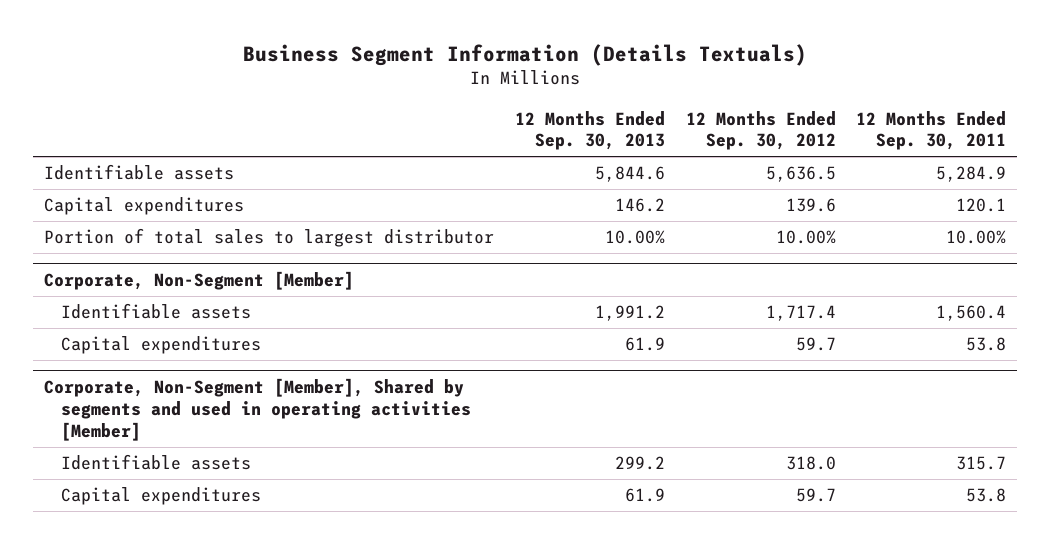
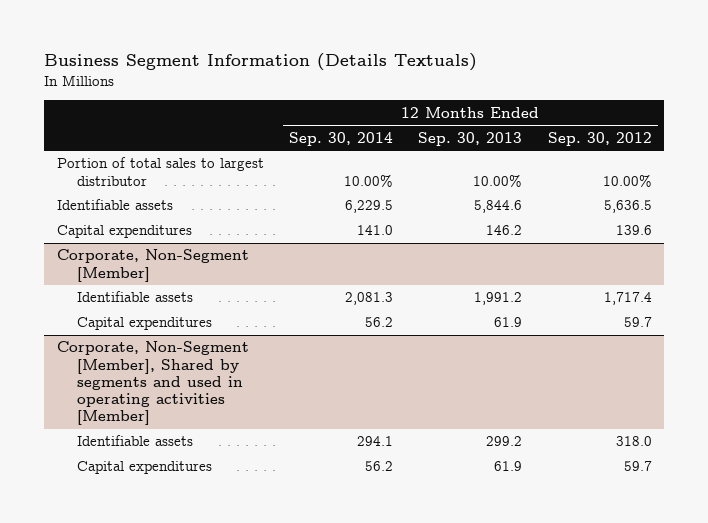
[856,110,1007,151] 12 Months Ended Sep. 30, 2011 -> none
none -> [288,131,393,146] Sep. 30, 2014
[43,228,494,248] Portion of total sales to largest distributor -> [56,157,264,186] Portion of total sales to largest distributor

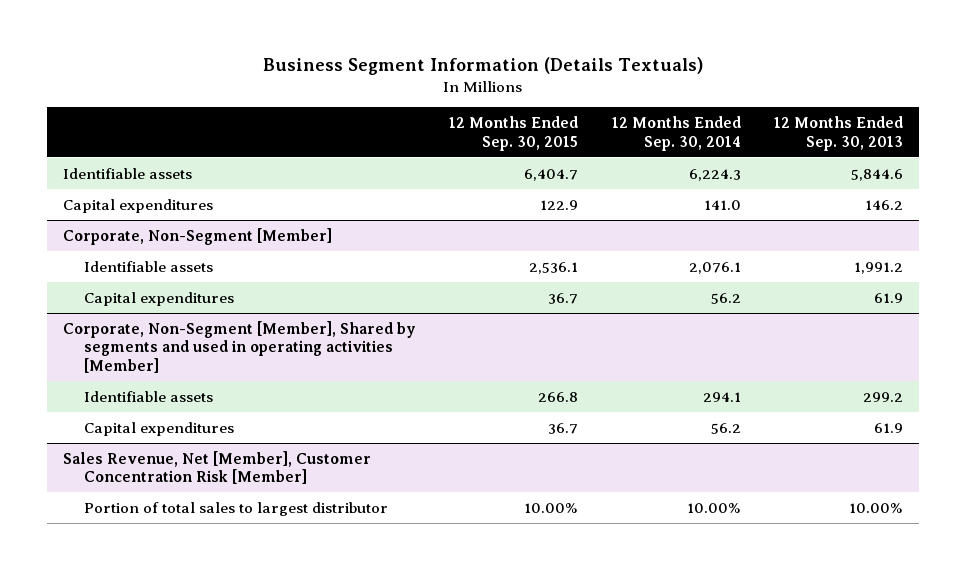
[547,131,652,146] Sep. 30, 2012 -> none
none -> [449,116,579,151] 12 Months Ended Sep. 30, 2015
[56,157,264,186] Portion of total sales to largest distributor -> none
[344,200,393,214] 6,229.5 -> [688,168,741,181] 6,224.3
[344,292,393,306] 2,081.3 -> [688,261,741,274] 2,076.1
none -> [63,450,372,485] Sales Revenue, Net [Member], Customer Concentration Risk [Member]
none -> [84,501,389,516] Portion of total sales to largest distributor

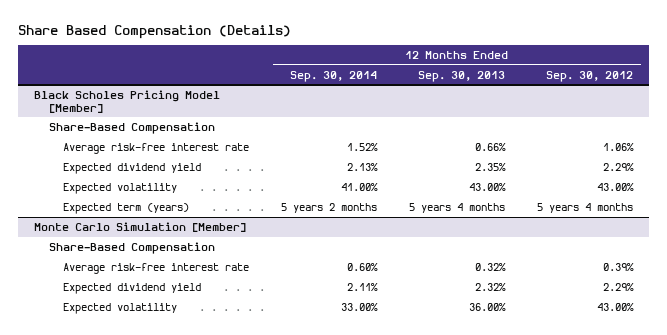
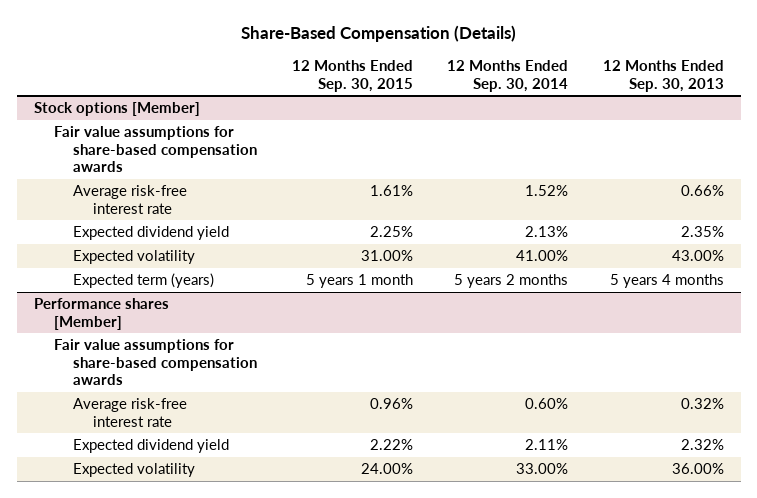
[17,24,291,39] Share Based Compensation (Details) -> [240,25,516,43] Share-Based Compensation (Details)
[546,70,634,82] Sep. 30, 2012 -> none
none -> [291,60,413,92] 12 Months Ended Sep. 30, 2015
[33,89,220,113] Black Scholes Pricing Model [Member] -> none
none -> [33,102,200,117] Stock options [Member]
[48,121,215,134] Share-Based Compensation -> [53,126,258,172] Fair value assumptions for share-based compensation awards
[33,221,246,232] Monte Carlo Simulation [Member] -> none
none -> [33,298,169,330] Performance shares [Member]
[48,241,215,254] Share-Based Compensation -> [53,339,258,385] Fair value assumptions for share-based compensation awards

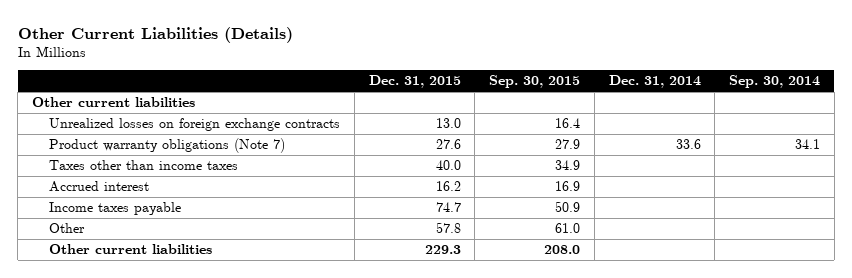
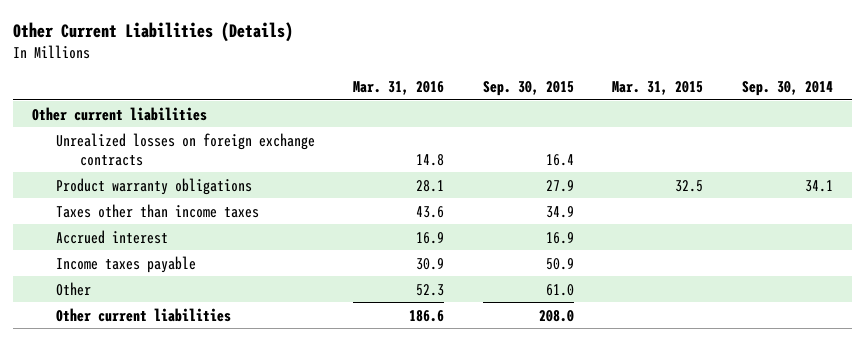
[368,75,461,89] Dec. 31, 2015 -> none
[608,75,701,89] Dec. 31, 2014 -> none
none -> [353,81,445,96] Mar. 31, 2016
none -> [612,81,704,96] Mar. 31, 2015
[49,138,286,154] Product warranty obligations (Note 7) -> [55,177,252,195] Product warranty obligations

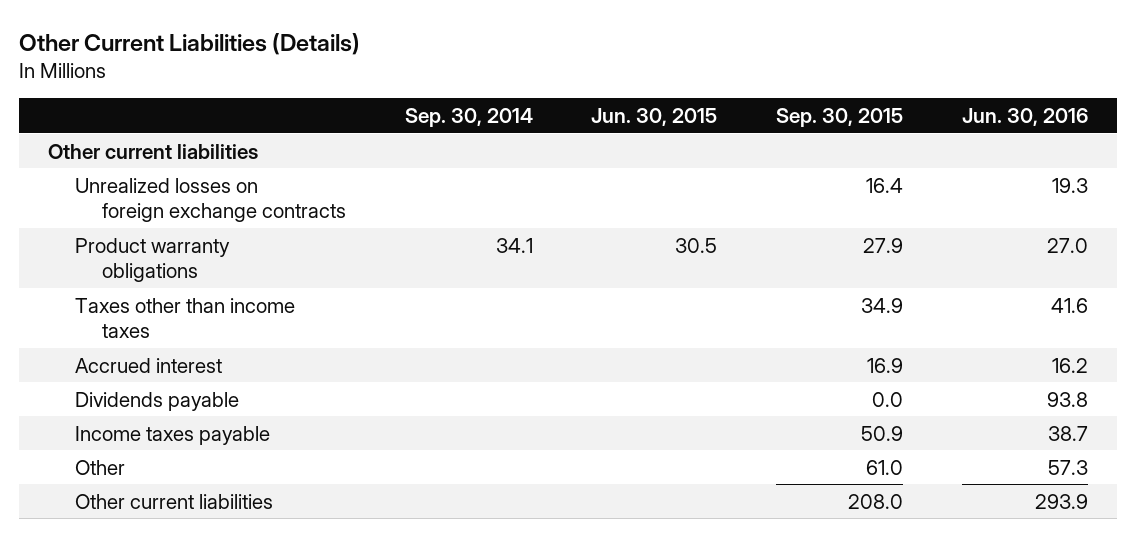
[353,81,445,96] Mar. 31, 2016 -> none
[612,81,704,96] Mar. 31, 2015 -> none
none -> [591,108,718,127] Jun. 30, 2015
none -> [961,108,1088,127] Jun. 30, 2016
none -> [75,391,240,411] Dividends payable

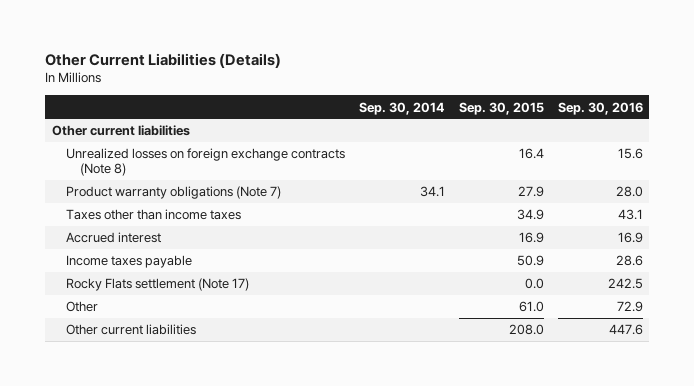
[591,108,718,127] Jun. 30, 2015 -> none
[961,108,1088,127] Jun. 30, 2016 -> none
none -> [557,101,643,115] Sep. 30, 2016
[75,177,346,223] Unrealized losses on foreign exchange contracts -> [65,148,345,177] Unrealized losses on foreign exchange contracts (Note 8)
[75,237,231,283] Product warranty obligations -> [65,186,281,200] Product warranty obligations (Note 7)
[75,391,240,411] Dividends payable -> none
none -> [65,278,249,292] Rocky Flats settlement (Note 17)

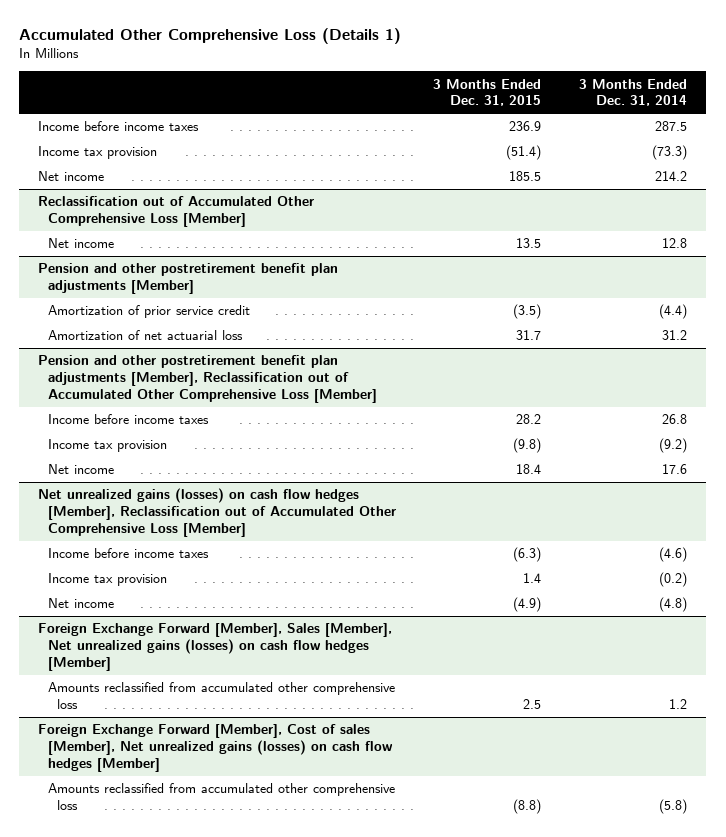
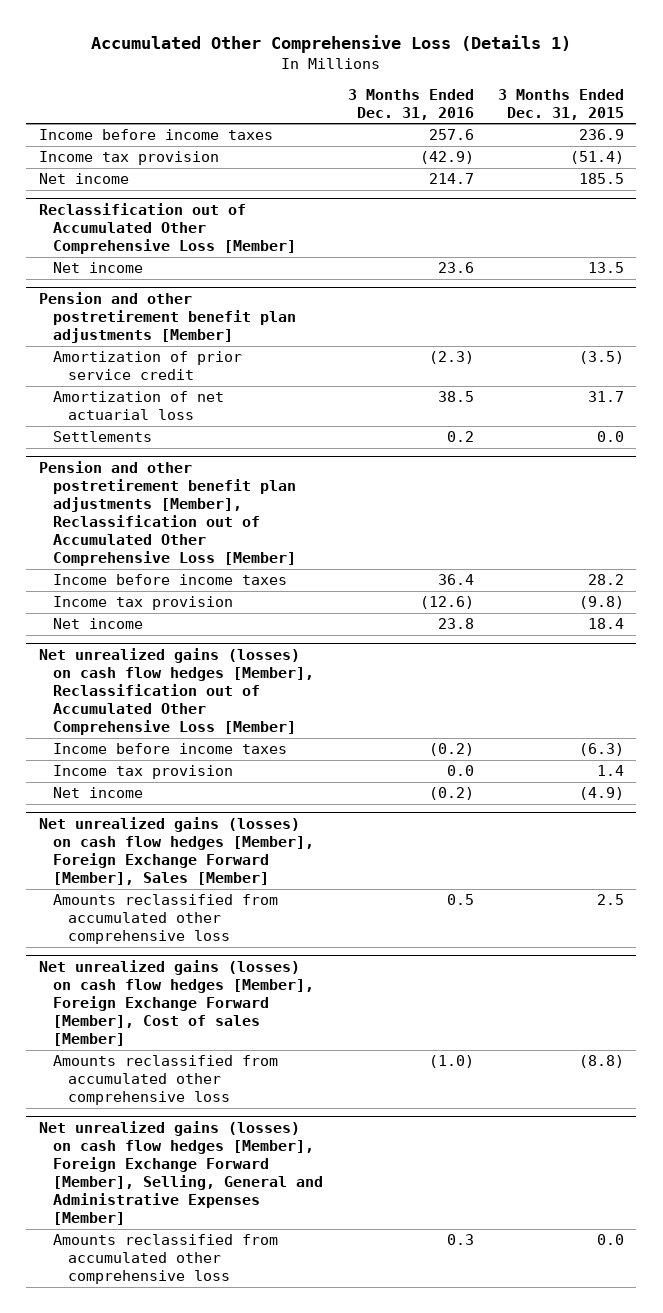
[579,78,688,107] 3 Months Ended Dec. 31, 2014 -> none
none -> [347,88,474,120] 3 Months Ended Dec. 31, 2016
none -> [53,431,153,443] Settlements
[38,623,393,671] Foreign Exchange Forward [Member], Sales [Member], Net unrealized gains (losses) on cash flow hedges [Member] -> [38,817,315,886] Net unrealized gains (losses) on cash flow hedges [Member], Foreign Exchange Forward [Member], Sales [Member]
[38,724,393,772] Foreign Exchange Forward [Member], Cost of sales [Member], Net unrealized gains (losses) on cash flow hedges [Member] -> [38,960,315,1047] Net unrealized gains (losses) on cash flow hedges [Member], Foreign Exchange Forward [Member], Cost of sales [Member]
none -> [38,1121,324,1226] Net unrealized gains (losses) on cash flow hedges [Member], Foreign Exchange Forward [Member], Selling, General and Administrative Expenses [Member]
none -> [53,1234,279,1285] Amounts reclassified from accumulated other comprehensive loss

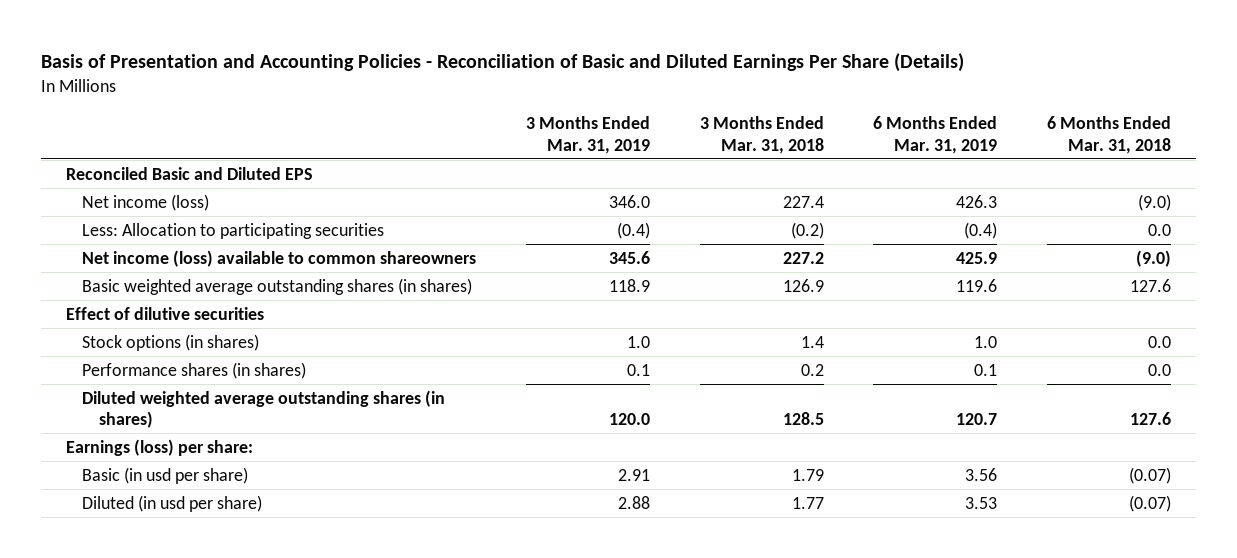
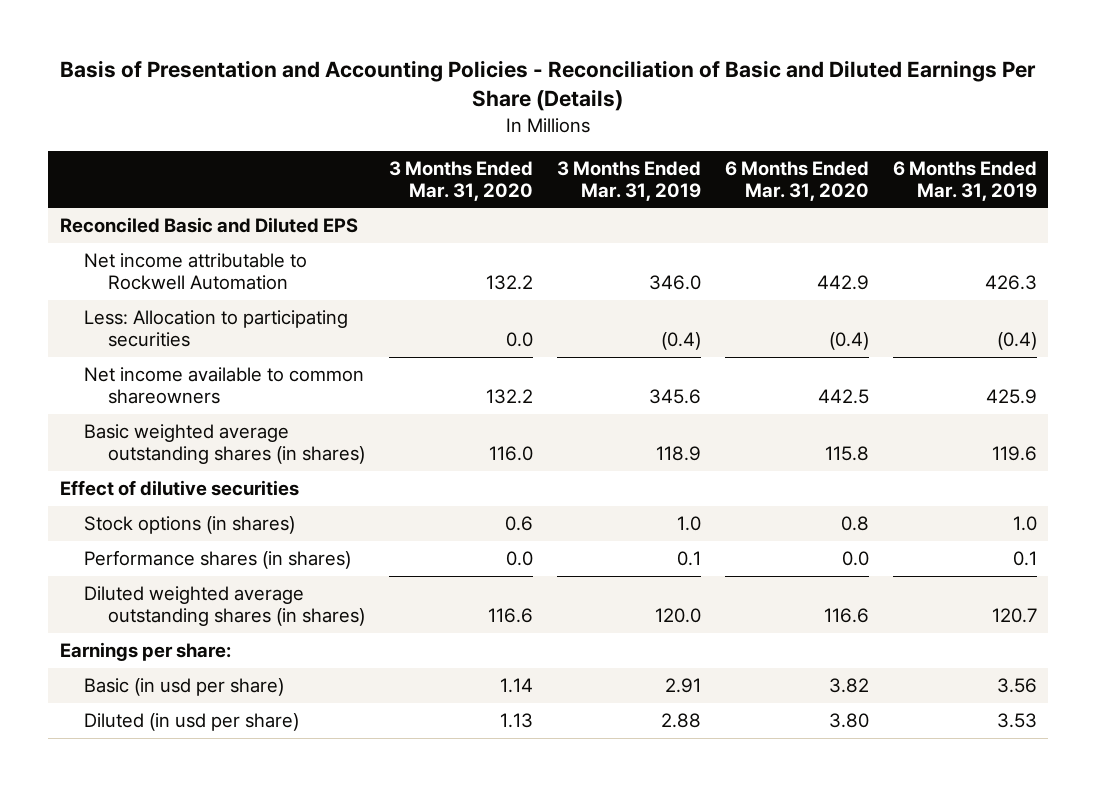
[699,115,824,154] 3 Months Ended Mar. 31, 2018 -> none
[1047,115,1172,154] 6 Months Ended Mar. 31, 2018 -> none
none -> [389,160,534,201] 3 Months Ended Mar. 31, 2020
none -> [724,160,869,201] 6 Months Ended Mar. 31, 2020
[82,193,210,211] Net income (loss) -> [84,252,308,290] Net income attributable to Rockwell Automation
[82,249,477,267] Net income (loss) available to common shareowners -> [84,366,365,404] Net income available to common shareowners
[65,438,253,456] Earnings (loss) per share: -> [59,641,231,661] Earnings per share:

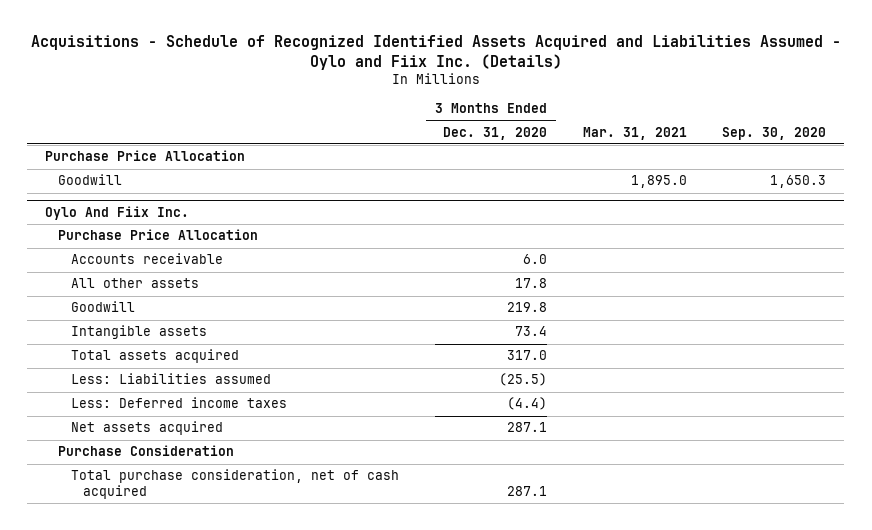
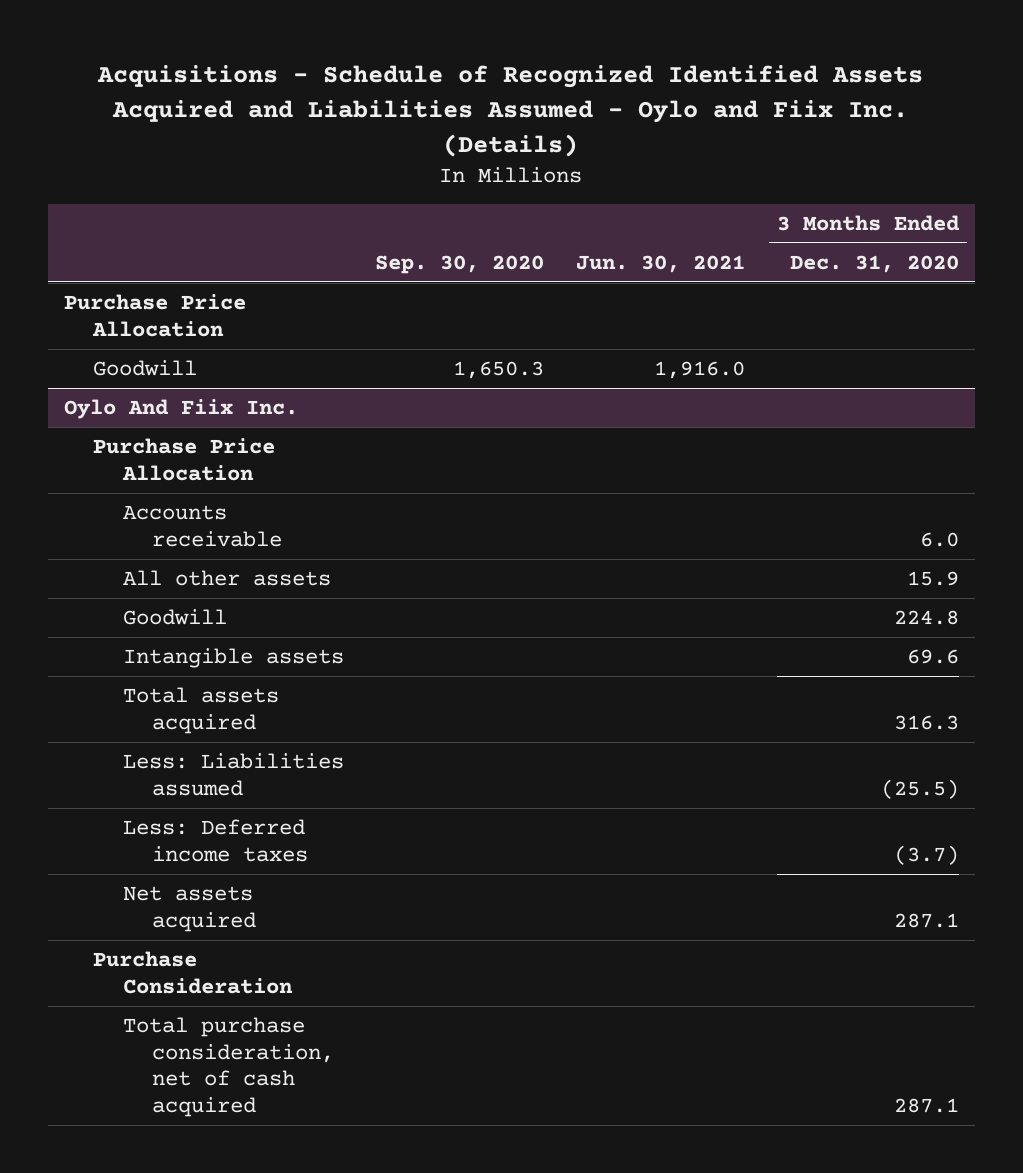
[582,126,687,140] Mar. 31, 2021 -> none
none -> [576,254,746,273] Jun. 30, 2021
[514,278,547,289] 17.8 -> [906,570,959,586] 15.9
[506,302,547,313] 219.8 -> [893,609,959,625] 224.8
[514,326,547,337] 73.4 -> [906,648,959,664] 69.6
[506,350,547,361] 317.0 -> [893,714,959,730] 316.3
[506,397,547,411] (4.4) -> [893,844,959,865] (3.7)

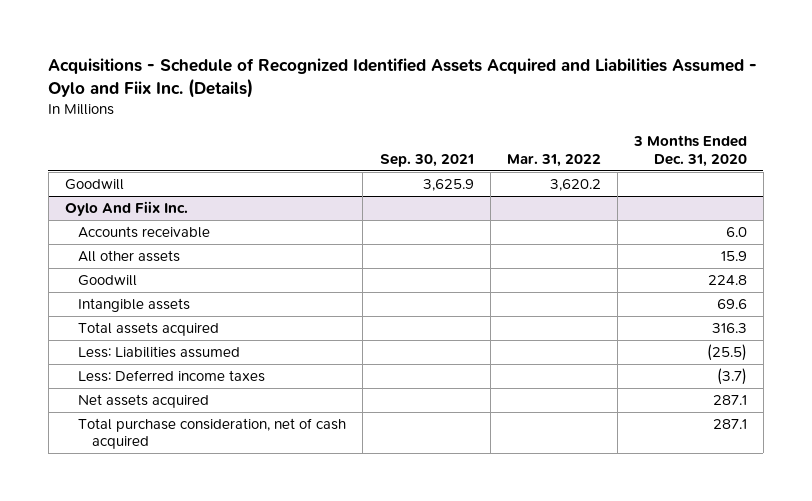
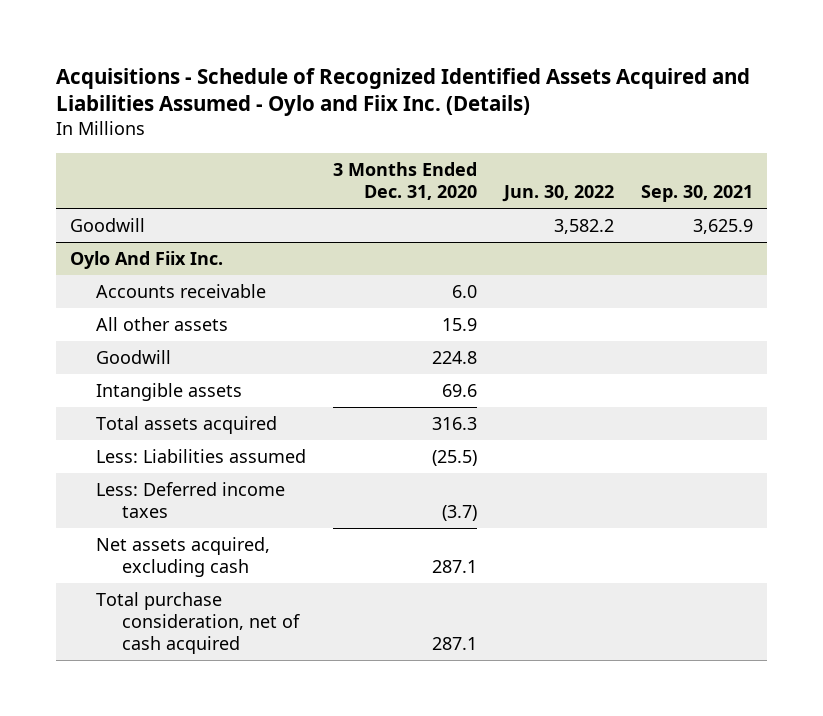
[506,153,601,167] Mar. 31, 2022 -> none
none -> [501,185,614,203] Jun. 30, 2022
[78,394,210,409] Net assets acquired -> [95,537,270,577] Net assets acquired, excluding cash

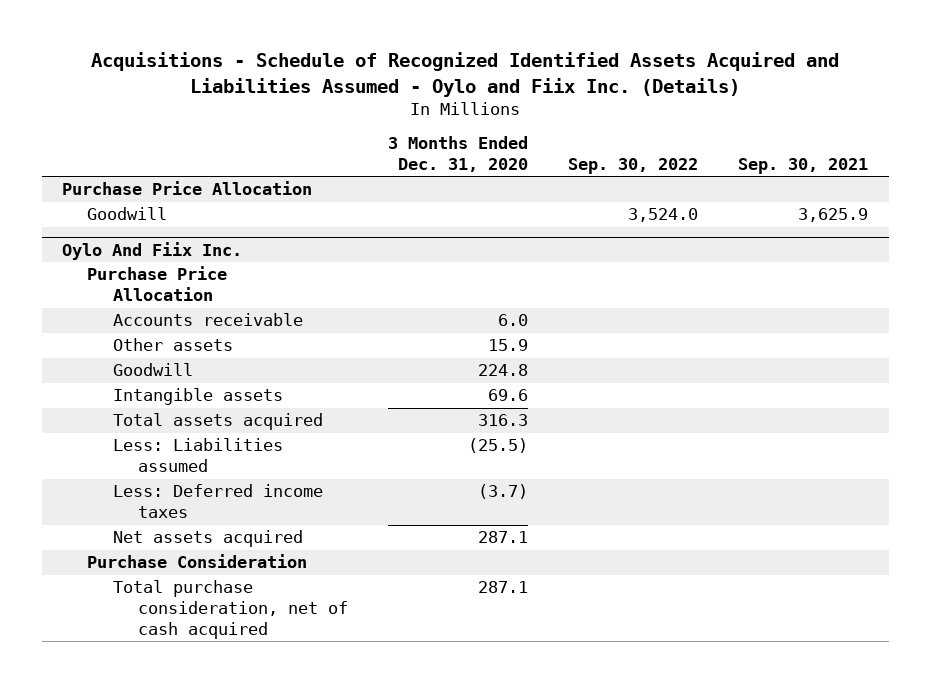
[501,185,614,203] Jun. 30, 2022 -> none
none -> [568,157,699,174] Sep. 30, 2022
none -> [62,181,313,196] Purchase Price Allocation
none -> [87,266,228,302] Purchase Price Allocation
[95,317,228,332] All other assets -> [112,338,233,352] Other assets
[95,537,270,577] Net assets acquired, excluding cash -> [112,530,303,548] Net assets acquired
none -> [87,554,308,569] Purchase Consideration

